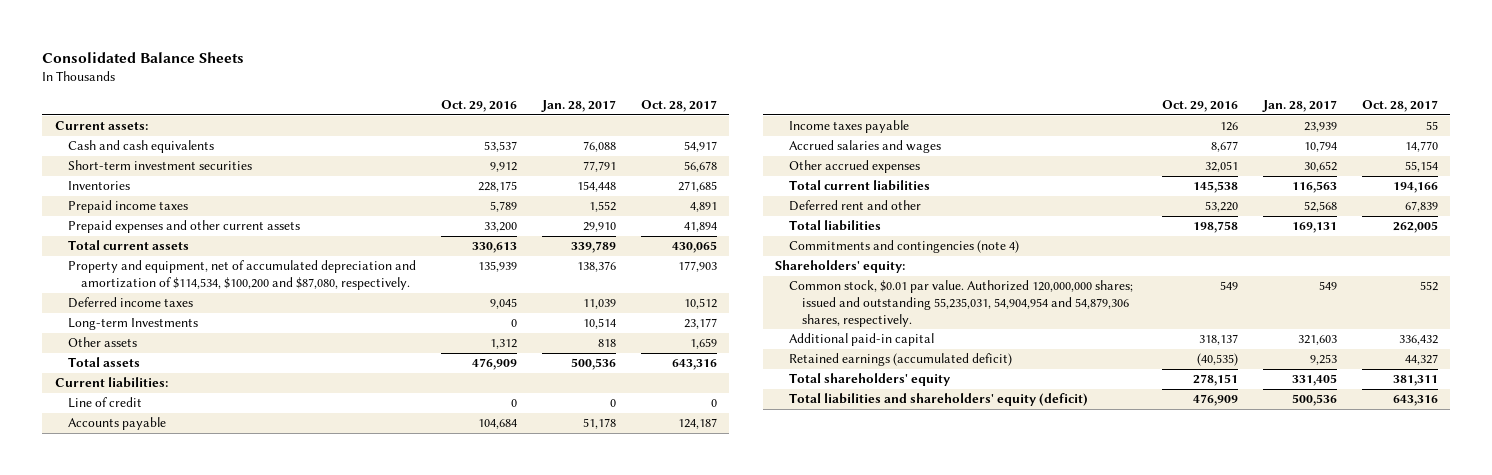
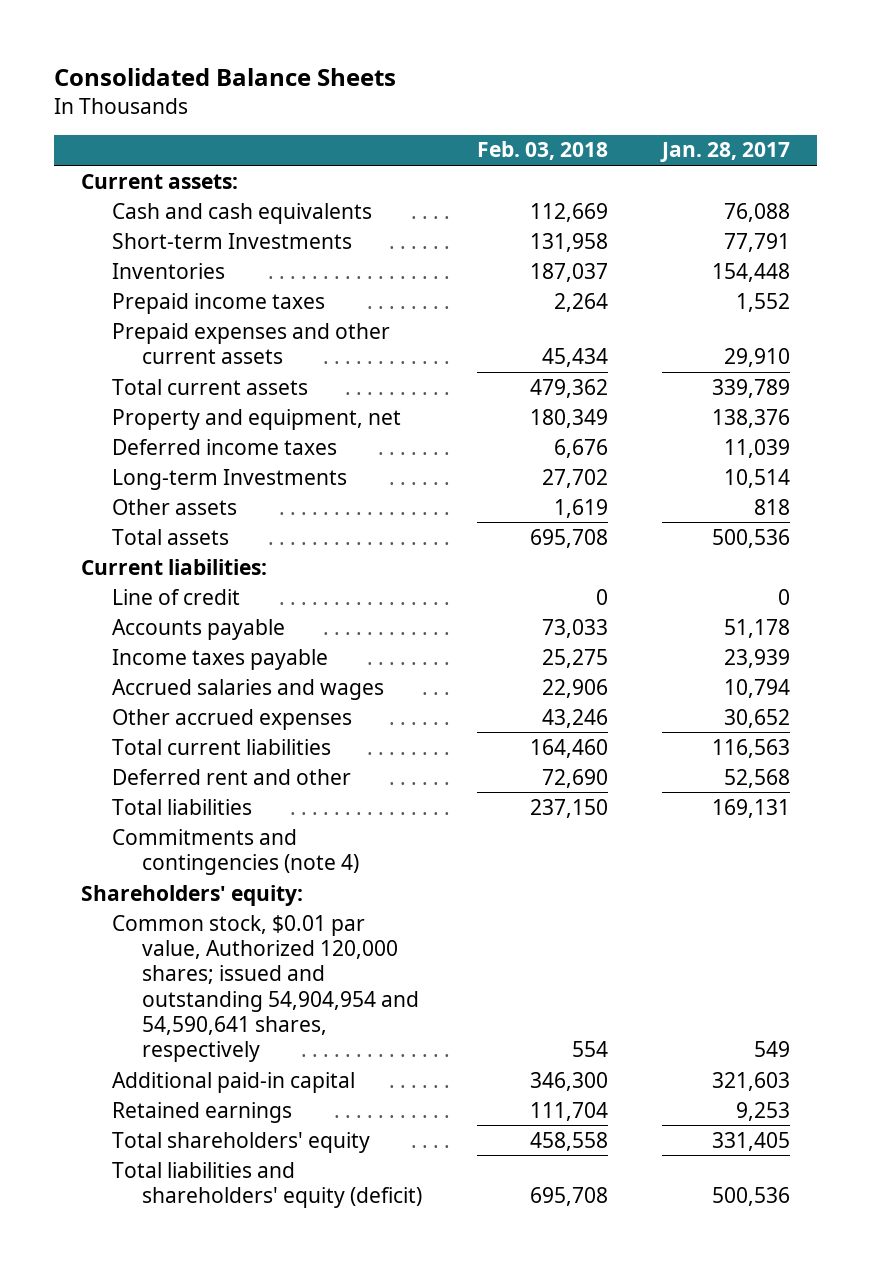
[441,99,518,112] Oct. 29, 2016 -> none
[640,99,717,112] Oct. 28, 2017 -> none
none -> [476,141,608,161] Feb. 03, 2018
[68,160,253,171] Short-term investment securities -> [111,232,352,249] Short-term Investments
[68,260,417,290] Property and equipment, net of accumulated depreciation and amortization of $114,534, $100,200 and $87,080, respectively. -> [111,408,401,430] Property and equipment, net
[788,280,1133,327] Common stock, $0.01 par value. Authorized 120,000,000 shares; issued and outstanding 55,235,031, 54,904,954 and 54,879,306 shares, respectively. -> [111,914,420,1063] Common stock, $0.01 par value, Authorized 120,000 shares; issued and outstanding 54,904,954 and 54,590,641 shares, respectively
[788,353,1012,367] Retained earnings (accumulated deficit) -> [111,1101,292,1123] Retained earnings

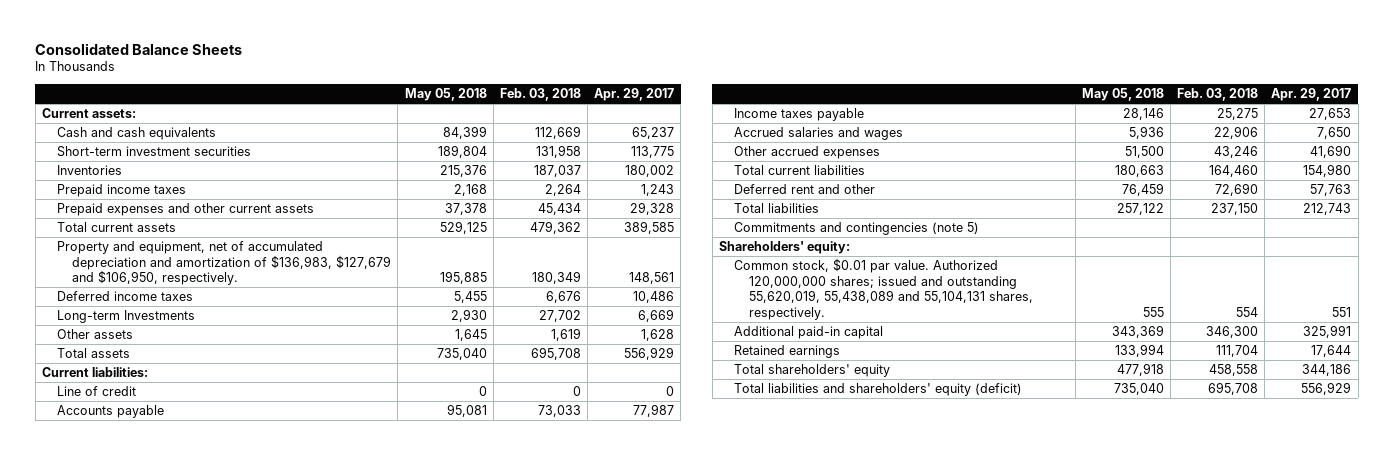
[660,142,791,163] Jan. 28, 2017 -> none
none -> [404,88,487,102] May 05, 2018
none -> [594,88,675,102] Apr. 29, 2017
[111,232,352,249] Short-term Investments -> [57,146,252,158] Short-term investment securities
[111,408,401,430] Property and equipment, net -> [57,241,392,286] Property and equipment, net of accumulated depreciation and amortization of $136,983, $127,679 and $106,950, respectively.
[111,828,360,875] Commitments and contingencies (note 4) -> [734,222,980,236] Commitments and contingencies (note 5)
[111,914,420,1063] Common stock, $0.01 par value, Authorized 120,000 shares; issued and outstanding 54,904,954 and 54,590,641 shares, respectively -> [734,258,1034,320] Common stock, $0.01 par value. Authorized 120,000,000 shares; issued and outstanding 55,620,019, 55,438,089 and 55,104,131 shares, respectively.

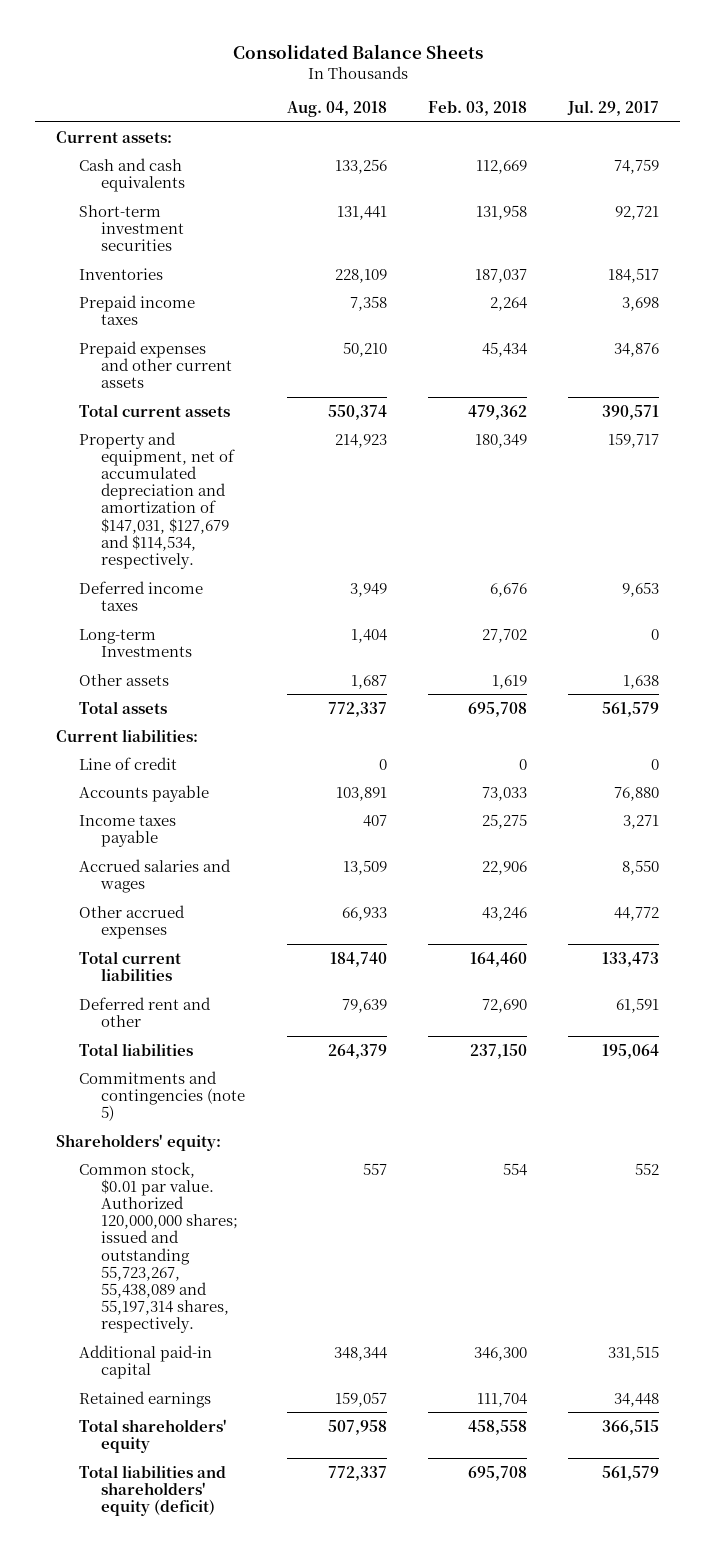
[404,88,487,102] May 05, 2018 -> none
[594,88,675,102] Apr. 29, 2017 -> none
none -> [286,101,387,118] Aug. 04, 2018
none -> [567,100,660,117] Jul. 29, 2017
[57,241,392,286] Property and equipment, net of accumulated depreciation and amortization of $136,983, $127,679 and $106,950, respectively. -> [78,431,236,570] Property and equipment, net of accumulated depreciation and amortization of $147,031, $127,679 and $114,534, respectively.
[734,258,1034,320] Common stock, $0.01 par value. Authorized 120,000,000 shares; issued and outstanding 55,620,019, 55,438,089 and 55,104,131 shares, respectively. -> [78,1161,239,1334] Common stock, $0.01 par value. Authorized 120,000,000 shares; issued and outstanding 55,723,267, 55,438,089 and 55,197,314 shares, respectively.

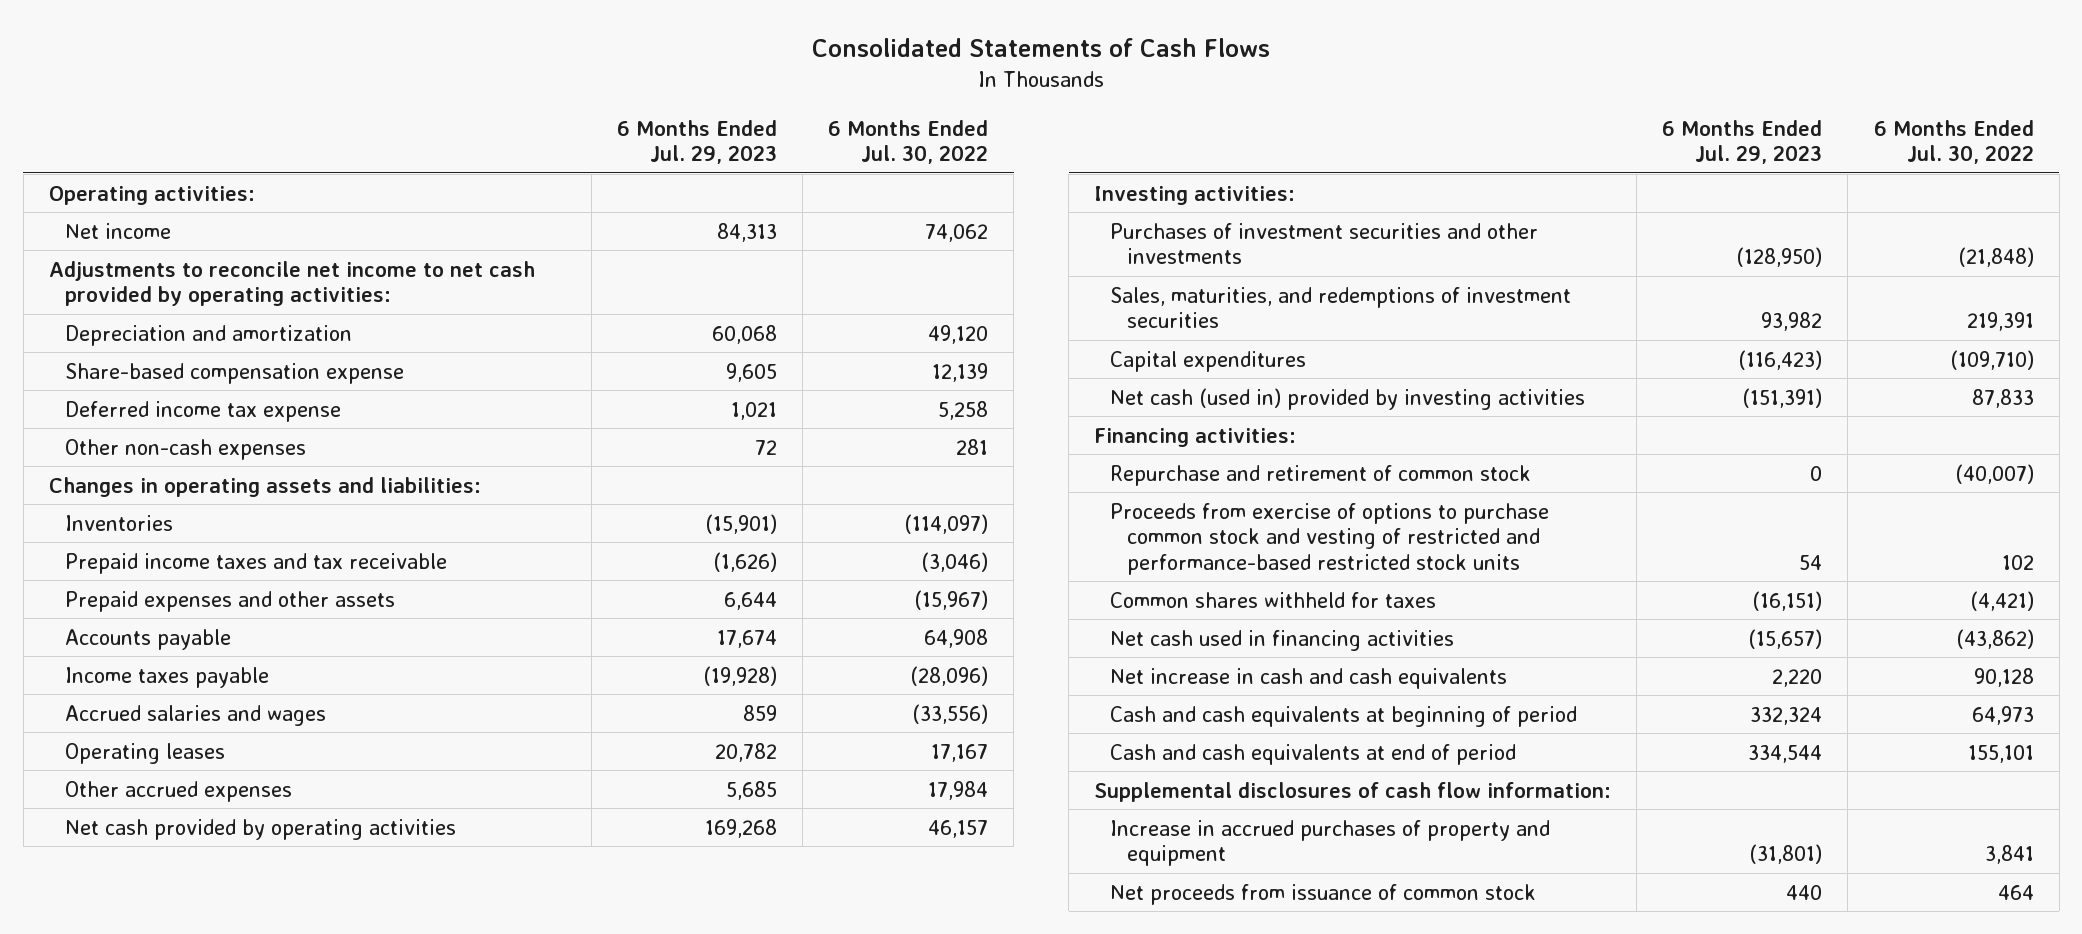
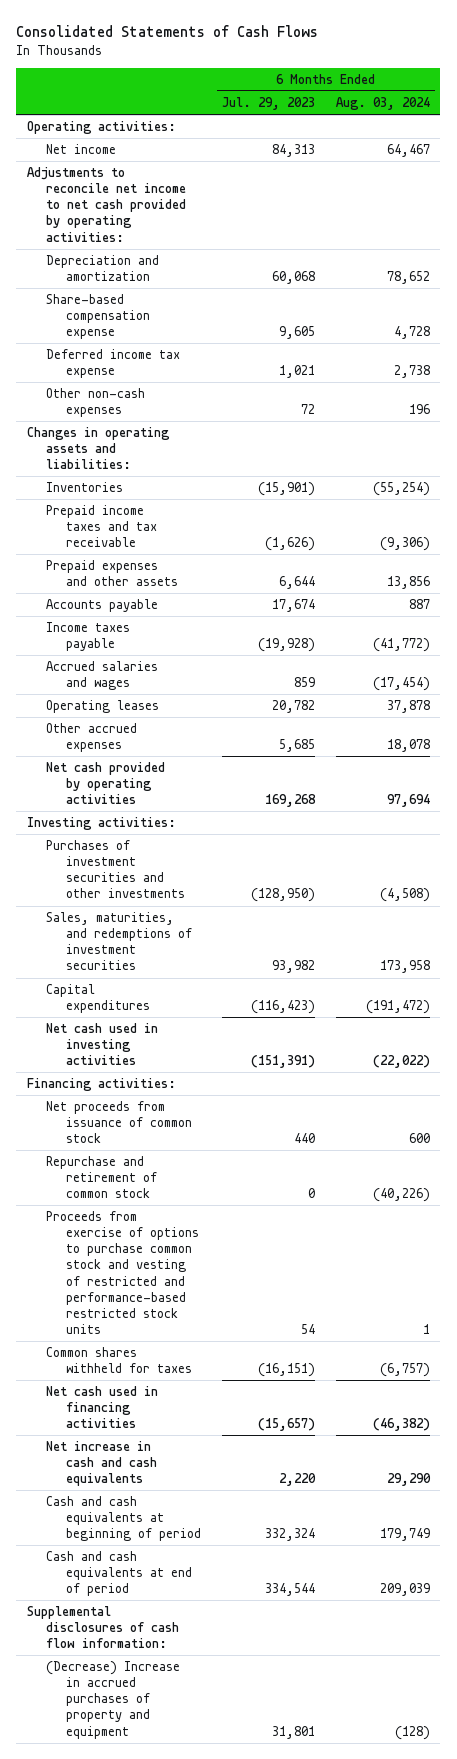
[828,119,989,164] 6 Months Ended Jul. 30, 2022 -> none
none -> [335,97,430,111] Aug. 03, 2024
[1110,387,1586,410] Net cash (used in) provided by investing activities -> [46,1023,159,1066] Net cash used in investing activities
[1110,883,1537,905] Net proceeds from issuance of common stock -> [46,1101,192,1144] Net proceeds from issuance of common stock
[1110,819,1551,867] Increase in accrued purchases of property and equipment -> [46,1661,181,1739] (Decrease) Increase in accrued purchases of property and equipment
[1749,844,1823,865] (31,801) -> [271,1725,315,1739] 31,801

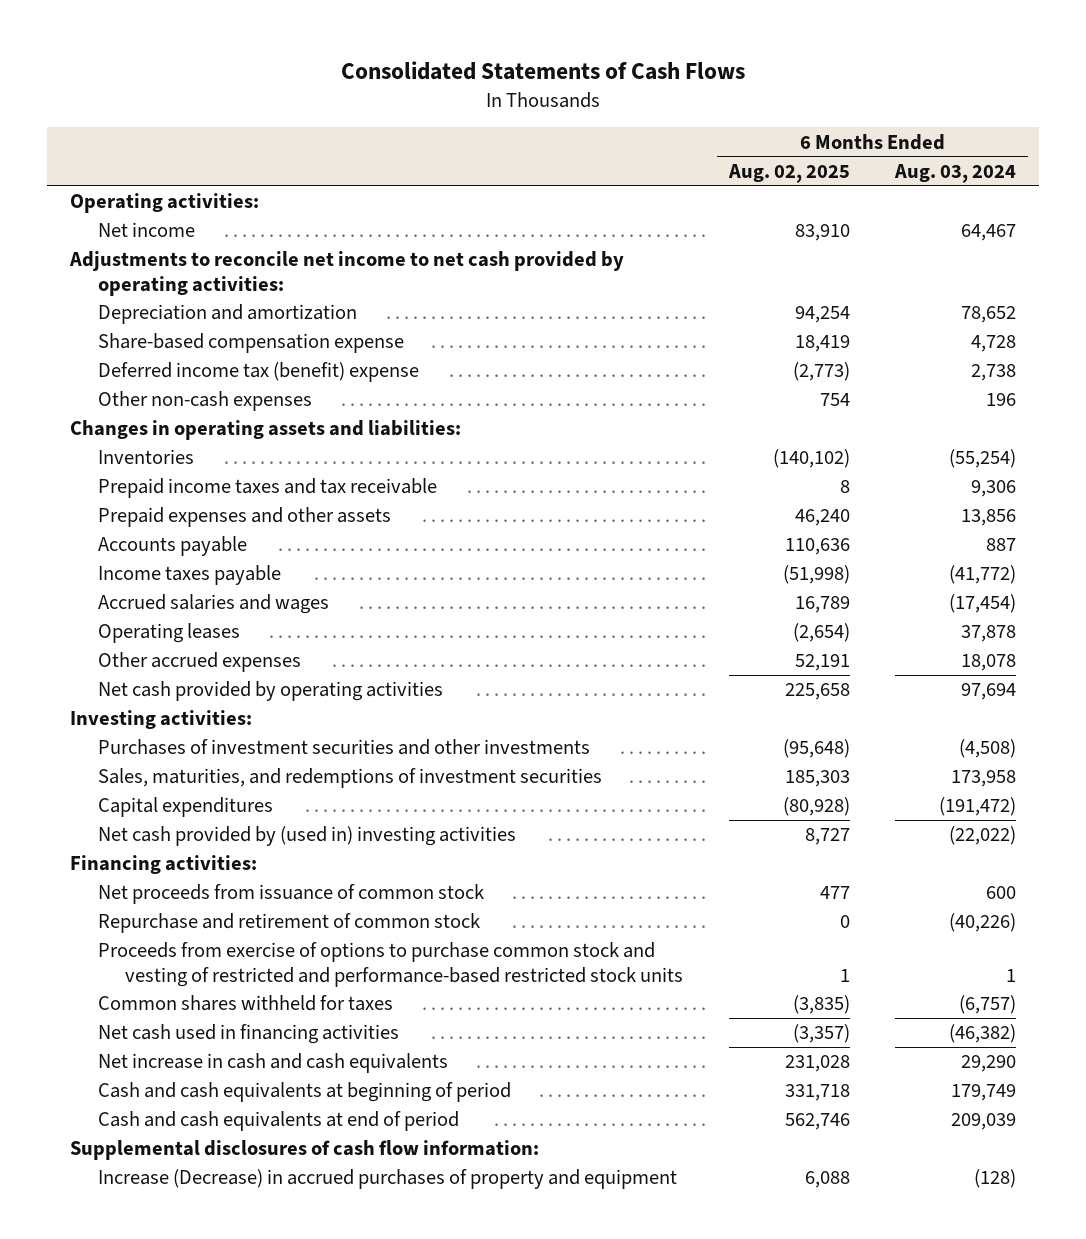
[221,97,315,111] Jul. 29, 2023 -> none
none -> [727,164,850,184] Aug. 02, 2025
[46,349,181,379] Deferred income tax expense -> [97,362,419,383] Deferred income tax (benefit) expense
[379,537,430,552] (9,306) -> [971,480,1017,498] 9,306
[46,1023,159,1066] Net cash used in investing activities -> [97,826,516,847] Net cash provided by (used in) investing activities
[46,1661,181,1739] (Decrease) Increase in accrued purchases of property and equipment -> [97,1169,677,1190] Increase (Decrease) in accrued purchases of property and equipment

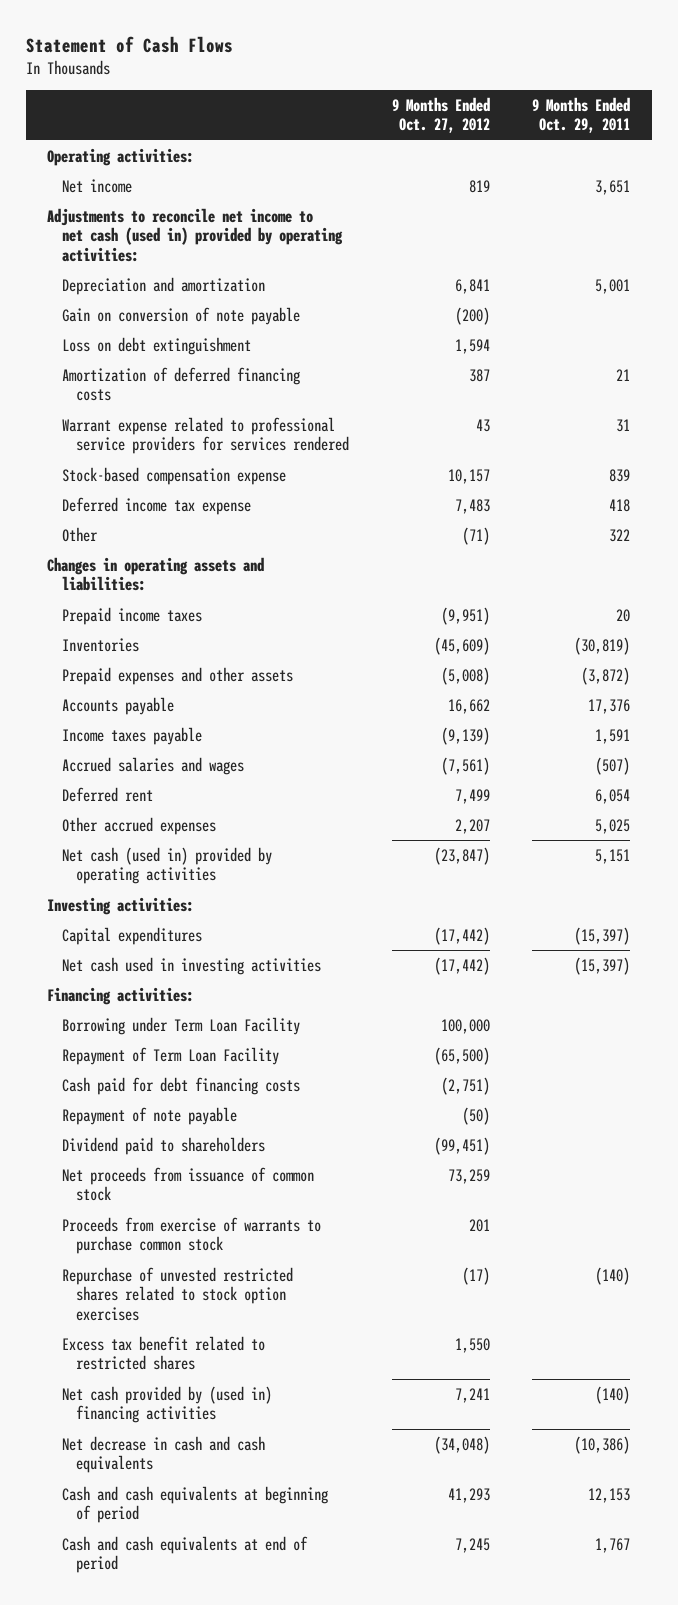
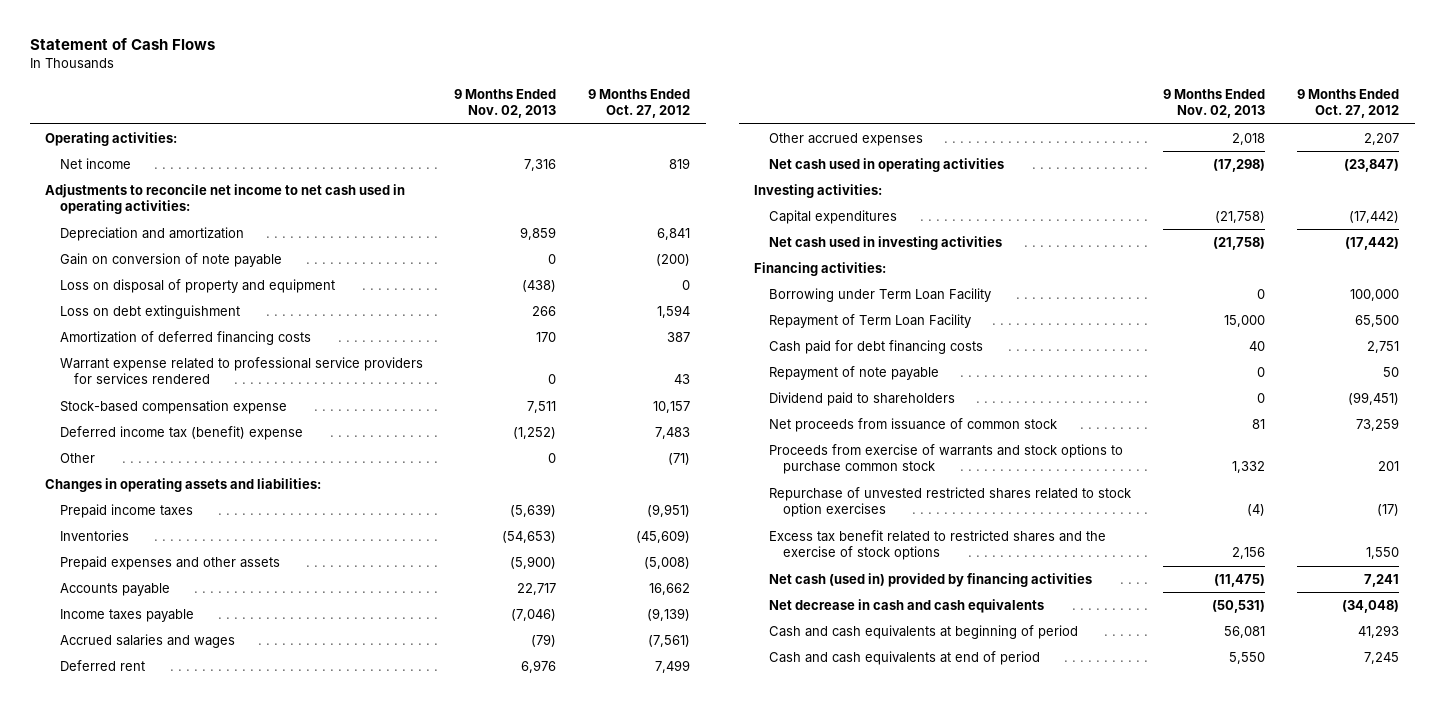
[532,96,631,134] 9 Months Ended Oct. 29, 2011 -> none
none -> [454,89,557,119] 9 Months Ended Nov. 02, 2013
[47,207,343,262] Adjustments to reconcile net income to net cash (used in) provided by operating activities: -> [45,184,406,215] Adjustments to reconcile net income to net cash used in operating activities:
none -> [59,279,335,294] Loss on disposal of property and equipment
[61,496,251,515] Deferred income tax expense -> [59,426,303,441] Deferred income tax (benefit) expense
[61,846,272,885] Net cash (used in) provided by operating activities -> [768,158,1004,173] Net cash used in operating activities
[433,1046,490,1065] (65,500) -> [1354,315,1399,328] 65,500
[440,1076,490,1095] (2,751) -> [1366,341,1399,354] 2,751
[461,1106,490,1125] (50) -> [1382,367,1399,378] 50
[61,1216,321,1255] Proceeds from exercise of warrants to purchase common stock -> [768,444,1123,475] Proceeds from exercise of warrants and stock options to purchase common stock
[61,1335,265,1371] Excess tax benefit related to restricted shares -> [768,530,1106,561] Excess tax benefit related to restricted shares and the exercise of stock options
[61,1385,272,1424] Net cash provided by (used in) financing activities -> [768,573,1092,588] Net cash (used in) provided by financing activities

